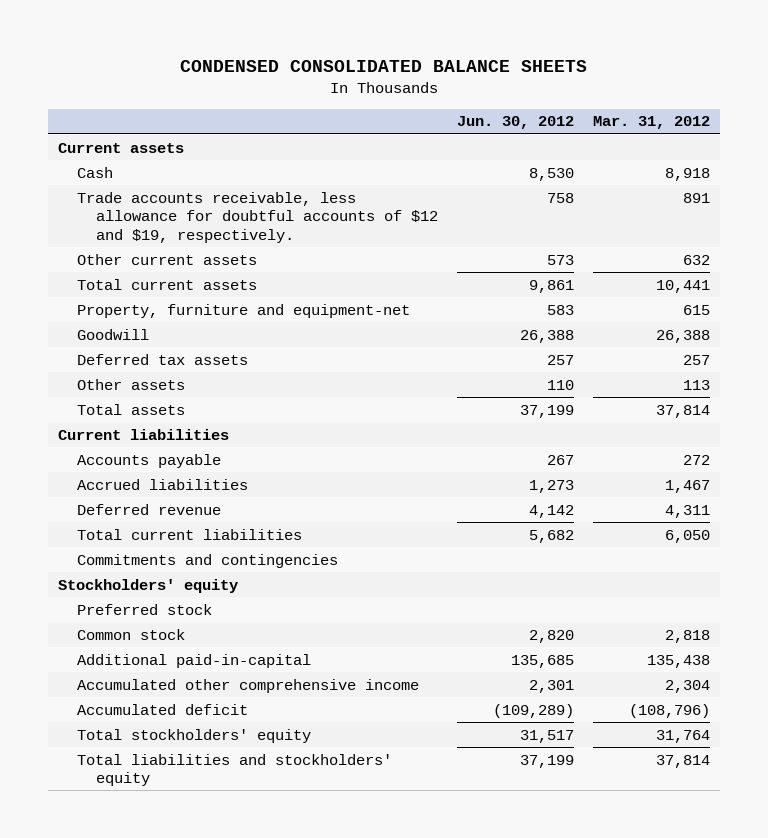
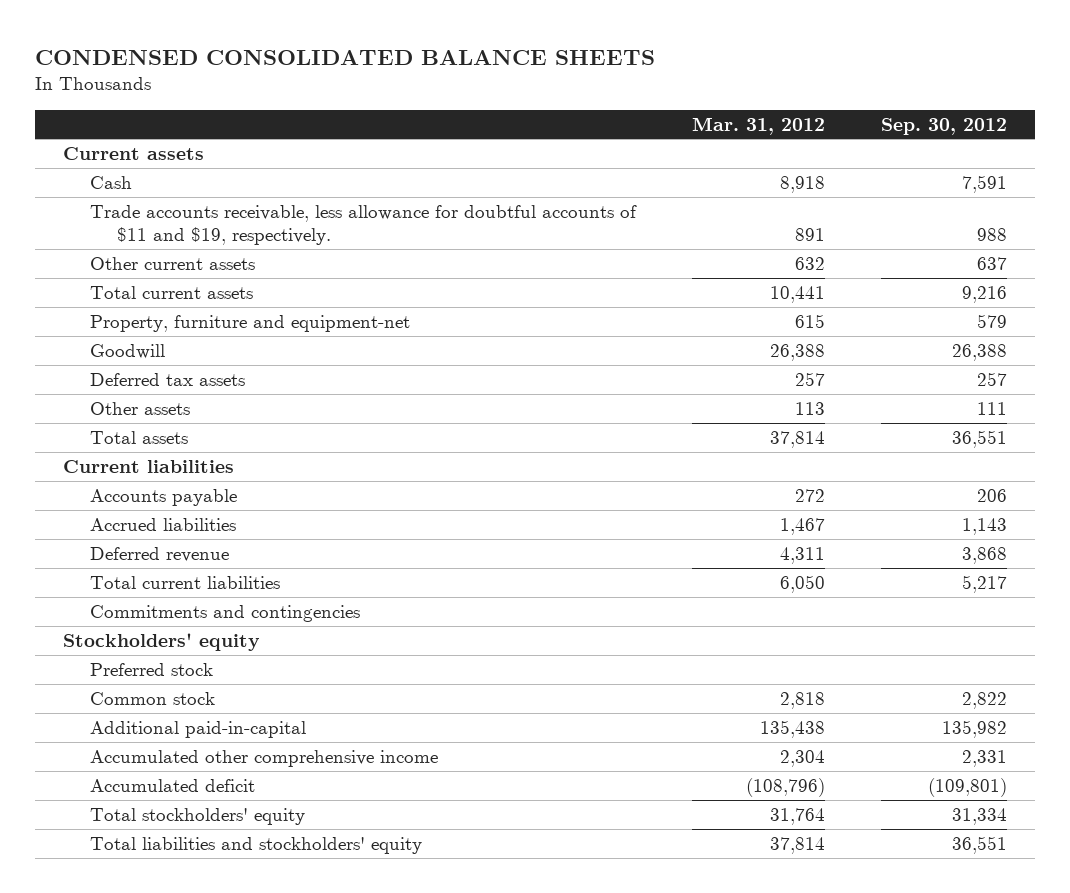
[456,116,574,130] Jun. 30, 2012 -> none
none -> [881,117,1008,135] Sep. 30, 2012
[76,191,438,243] Trade accounts receivable, less allowance for doubtful accounts of $12 and $19, respectively. -> [90,205,638,246] Trade accounts receivable, less allowance for doubtful accounts of $11 and $19, respectively.

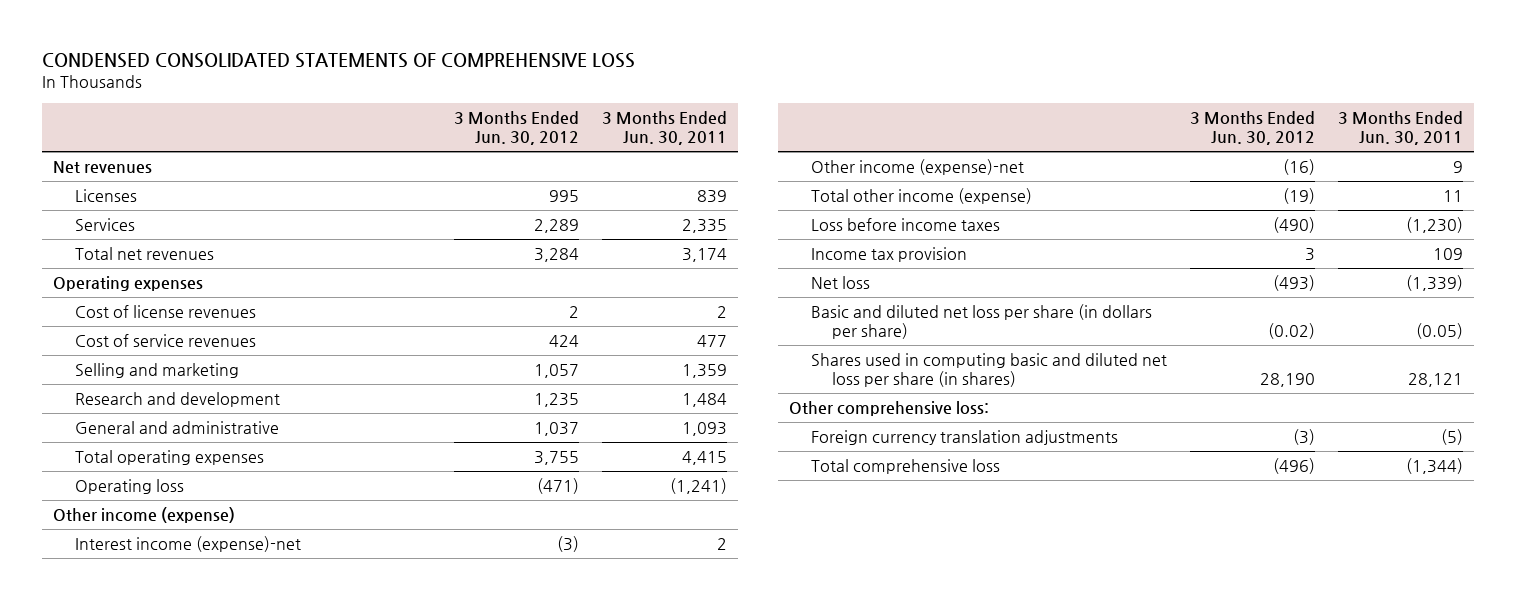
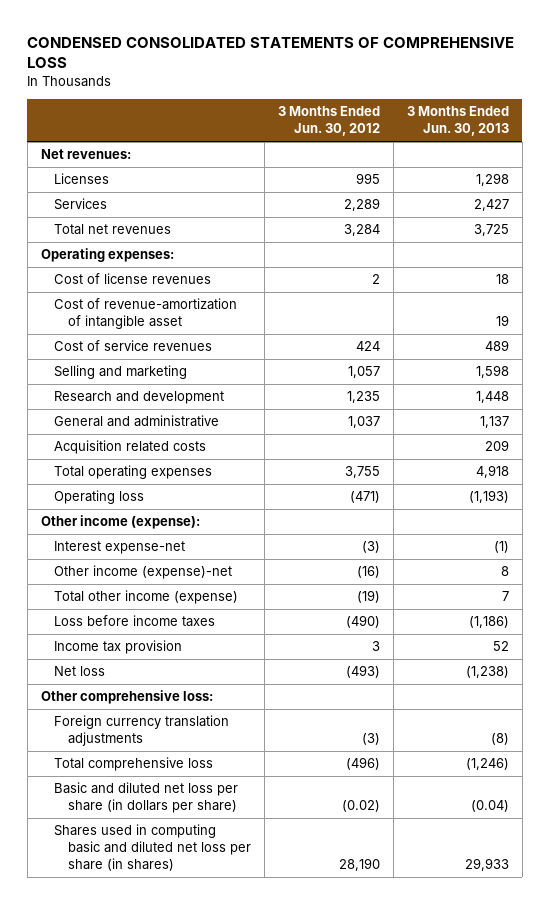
[601,111,727,145] 3 Months Ended Jun. 30, 2011 -> none
none -> [406,106,509,137] 3 Months Ended Jun. 30, 2013
[53,161,153,174] Net revenues -> [40,149,131,160] Net revenues:
[53,276,204,292] Operating expenses -> [40,248,174,263] Operating expenses:
none -> [54,298,238,330] Cost of revenue-amortization of intangible asset
none -> [54,440,207,455] Acquisition related costs
[53,507,236,524] Other income (expense) -> [40,515,200,530] Other income (expense):
[74,536,301,553] Interest income (expense)-net -> [54,541,186,555] Interest expense-net
[810,304,1152,340] Basic and diluted net loss per share (in dollars per share) -> [54,782,239,814] Basic and diluted net loss per share (in dollars per share)
[810,353,1167,388] Shares used in computing basic and diluted net loss per share (in shares) -> [54,824,251,872] Shares used in computing basic and diluted net loss per share (in shares)

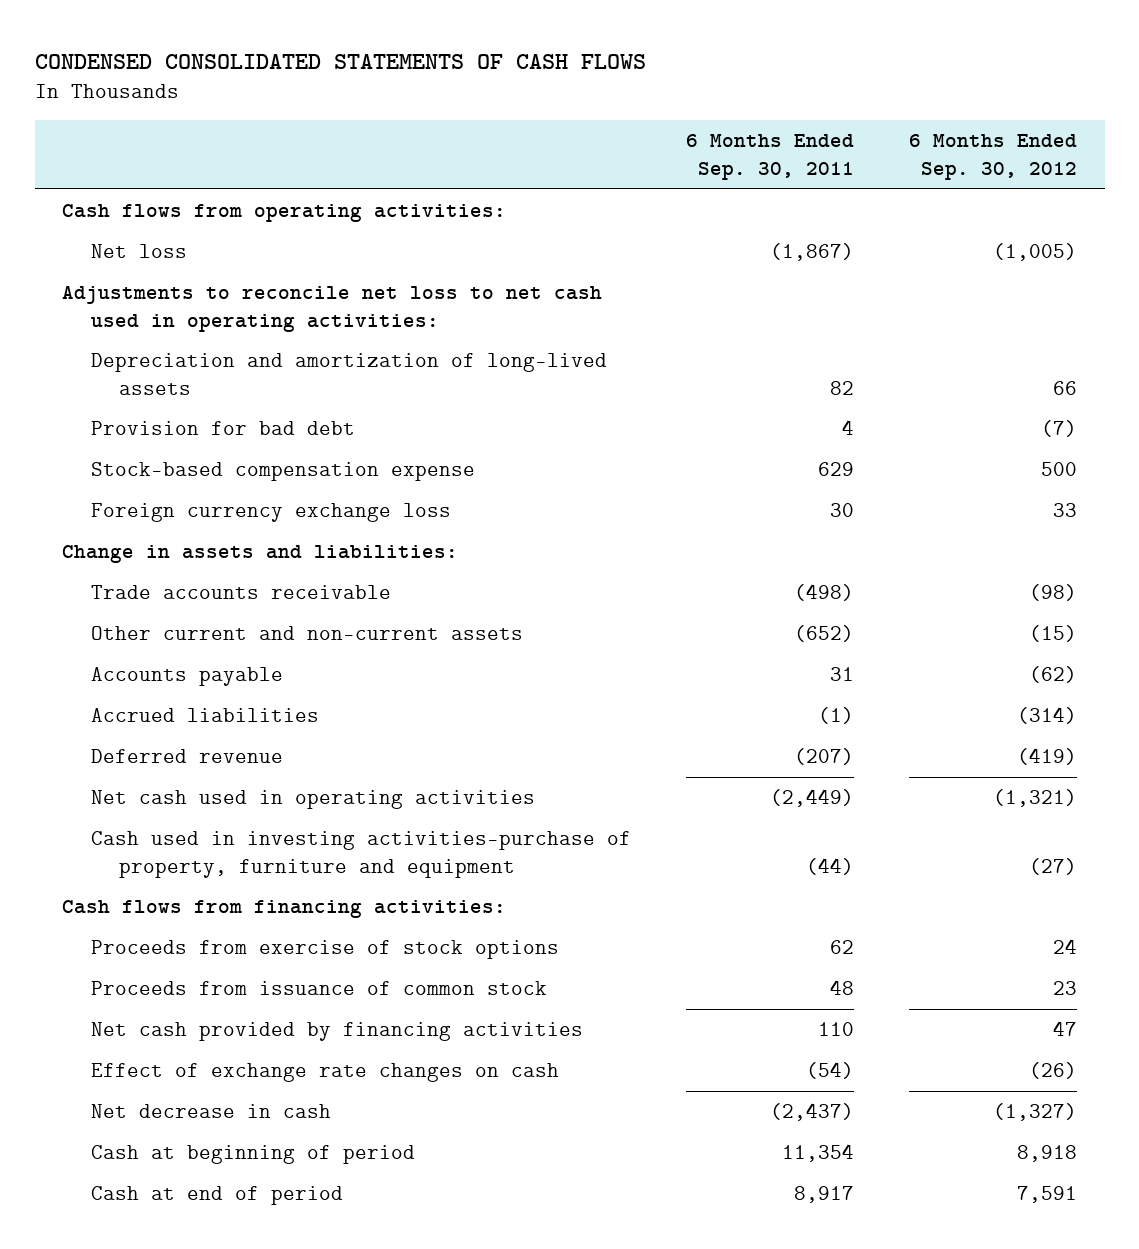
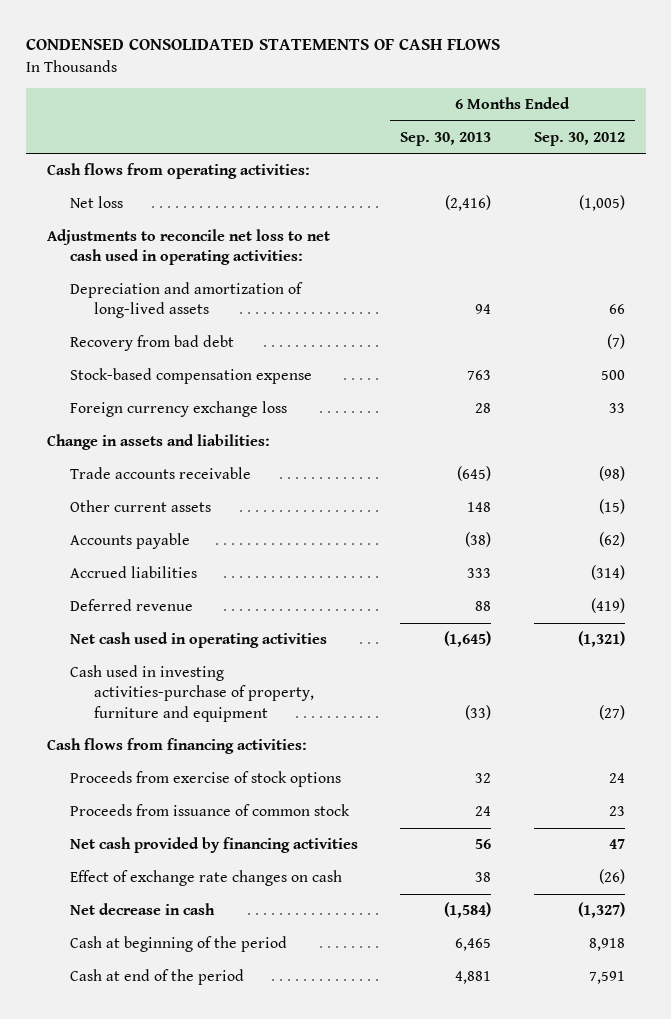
[685,134,854,180] 6 Months Ended Sep. 30, 2011 -> none
none -> [400,131,492,146] Sep. 30, 2013
[90,421,355,436] Provision for bad debt -> [70,335,235,352] Recovery from bad debt
[90,626,523,641] Other current and non-current assets -> [70,500,212,513] Other current assets
[90,1145,415,1165] Cash at beginning of period -> [70,936,288,953] Cash at beginning of the period
[90,1186,343,1206] Cash at end of period -> [70,969,245,986] Cash at end of the period

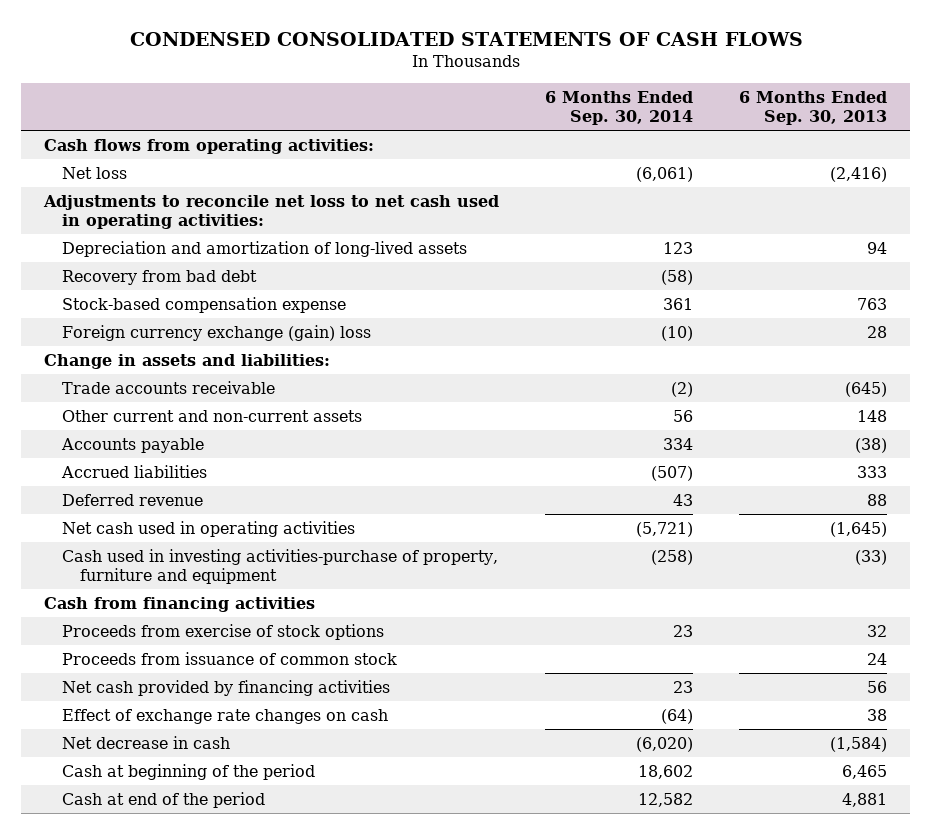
[533,131,625,146] Sep. 30, 2012 -> none
none -> [545,90,694,126] 6 Months Ended Sep. 30, 2014
[70,401,288,418] Foreign currency exchange loss -> [61,324,371,341] Foreign currency exchange (gain) loss
[70,500,212,513] Other current assets -> [61,409,362,422] Other current and non-current assets
[46,738,307,755] Cash flows from financing activities: -> [43,596,315,612] Cash from financing activities

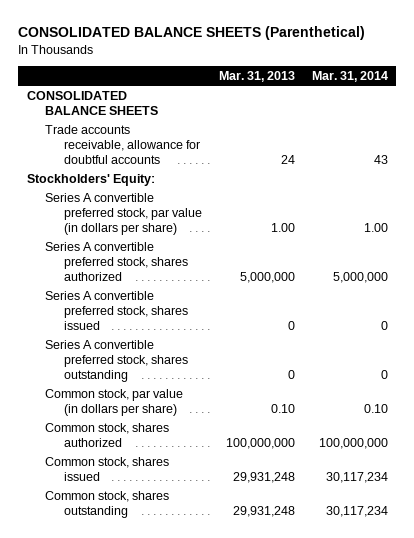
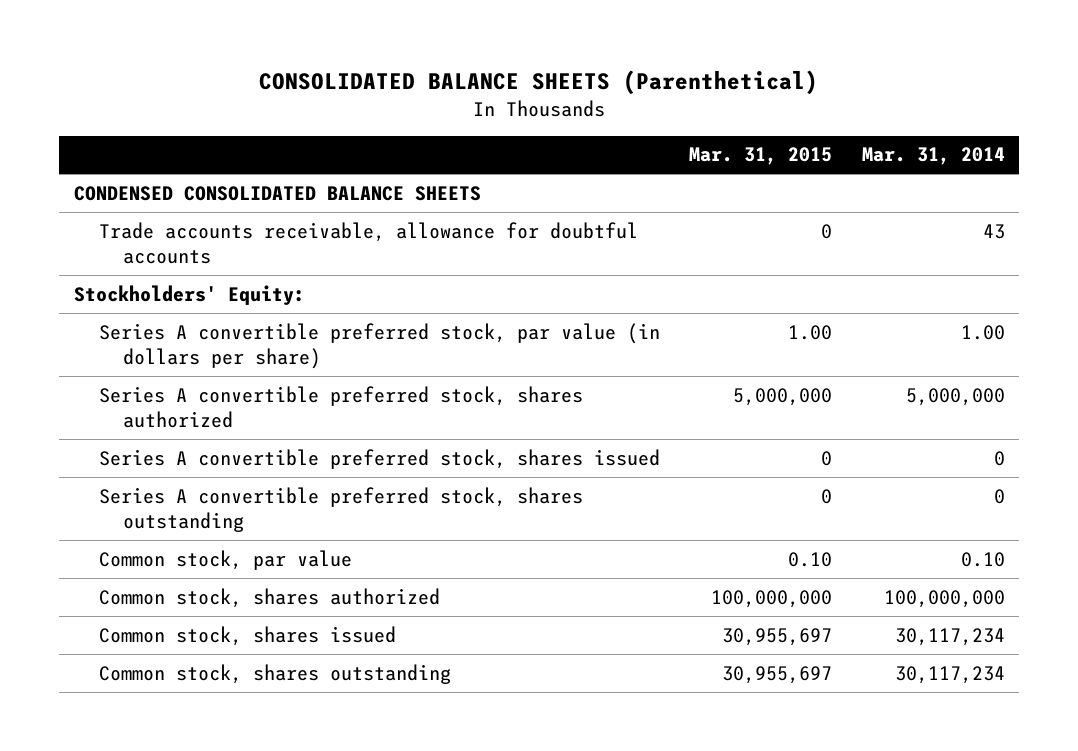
[218,71,295,83] Mar. 31, 2013 -> none
none -> [689,147,833,166] Mar. 31, 2015
[26,90,159,115] CONSOLIDATED BALANCE SHEETS -> [73,185,481,201] CONDENSED CONSOLIDATED BALANCE SHEETS
[45,388,184,416] Common stock, par value (in dollars per share) -> [98,549,352,570] Common stock, par value

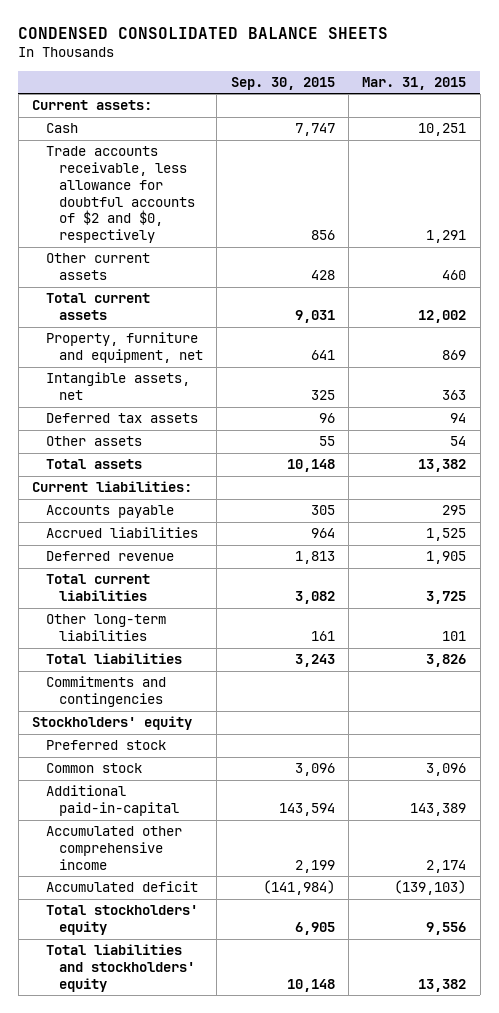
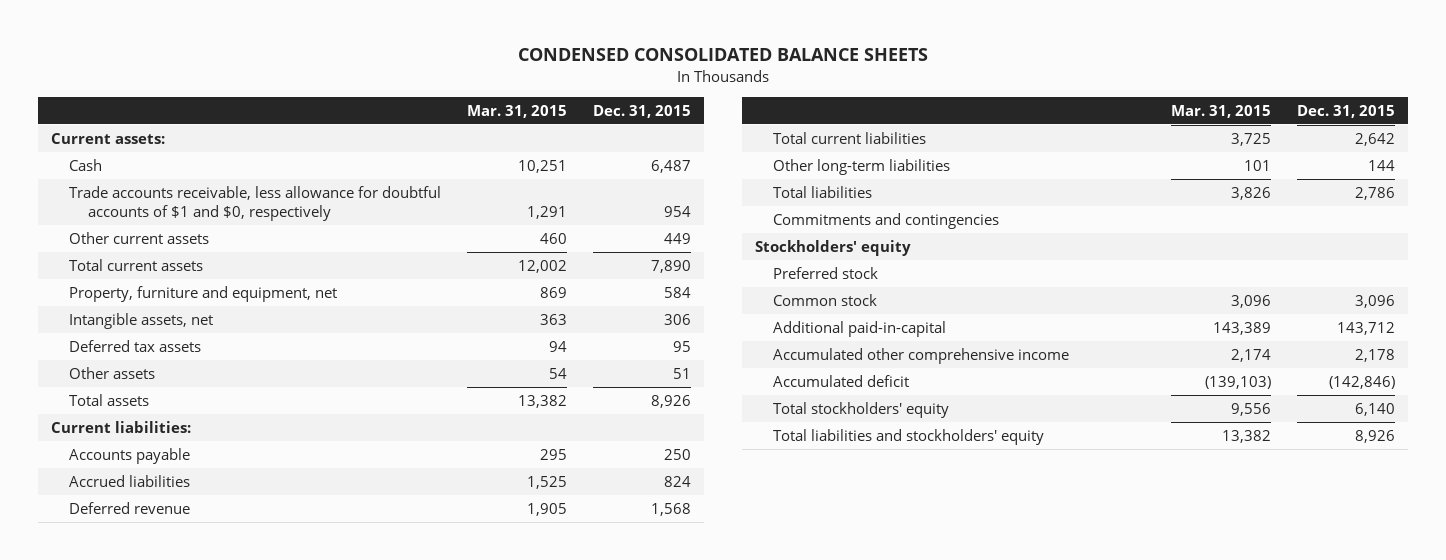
[230,76,335,90] Sep. 30, 2015 -> none
none -> [592,104,691,118] Dec. 31, 2015
[45,146,196,244] Trade accounts receivable, less allowance for doubtful accounts of $2 and $0, respectively -> [69,185,442,221] Trade accounts receivable, less allowance for doubtful accounts of $1 and $0, respectively

